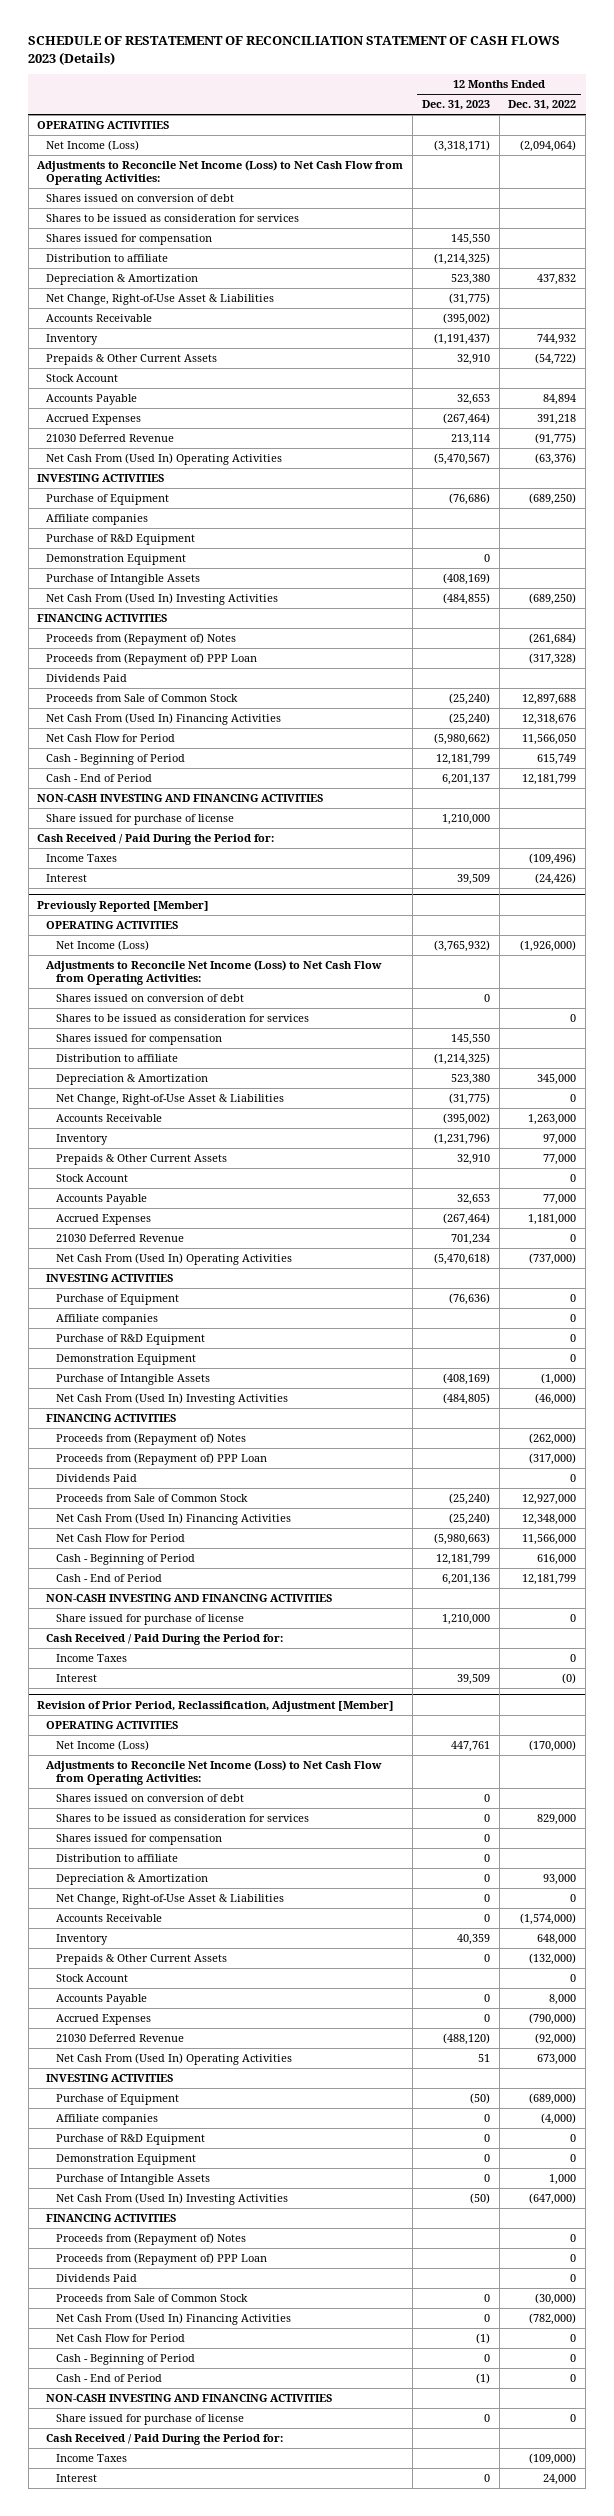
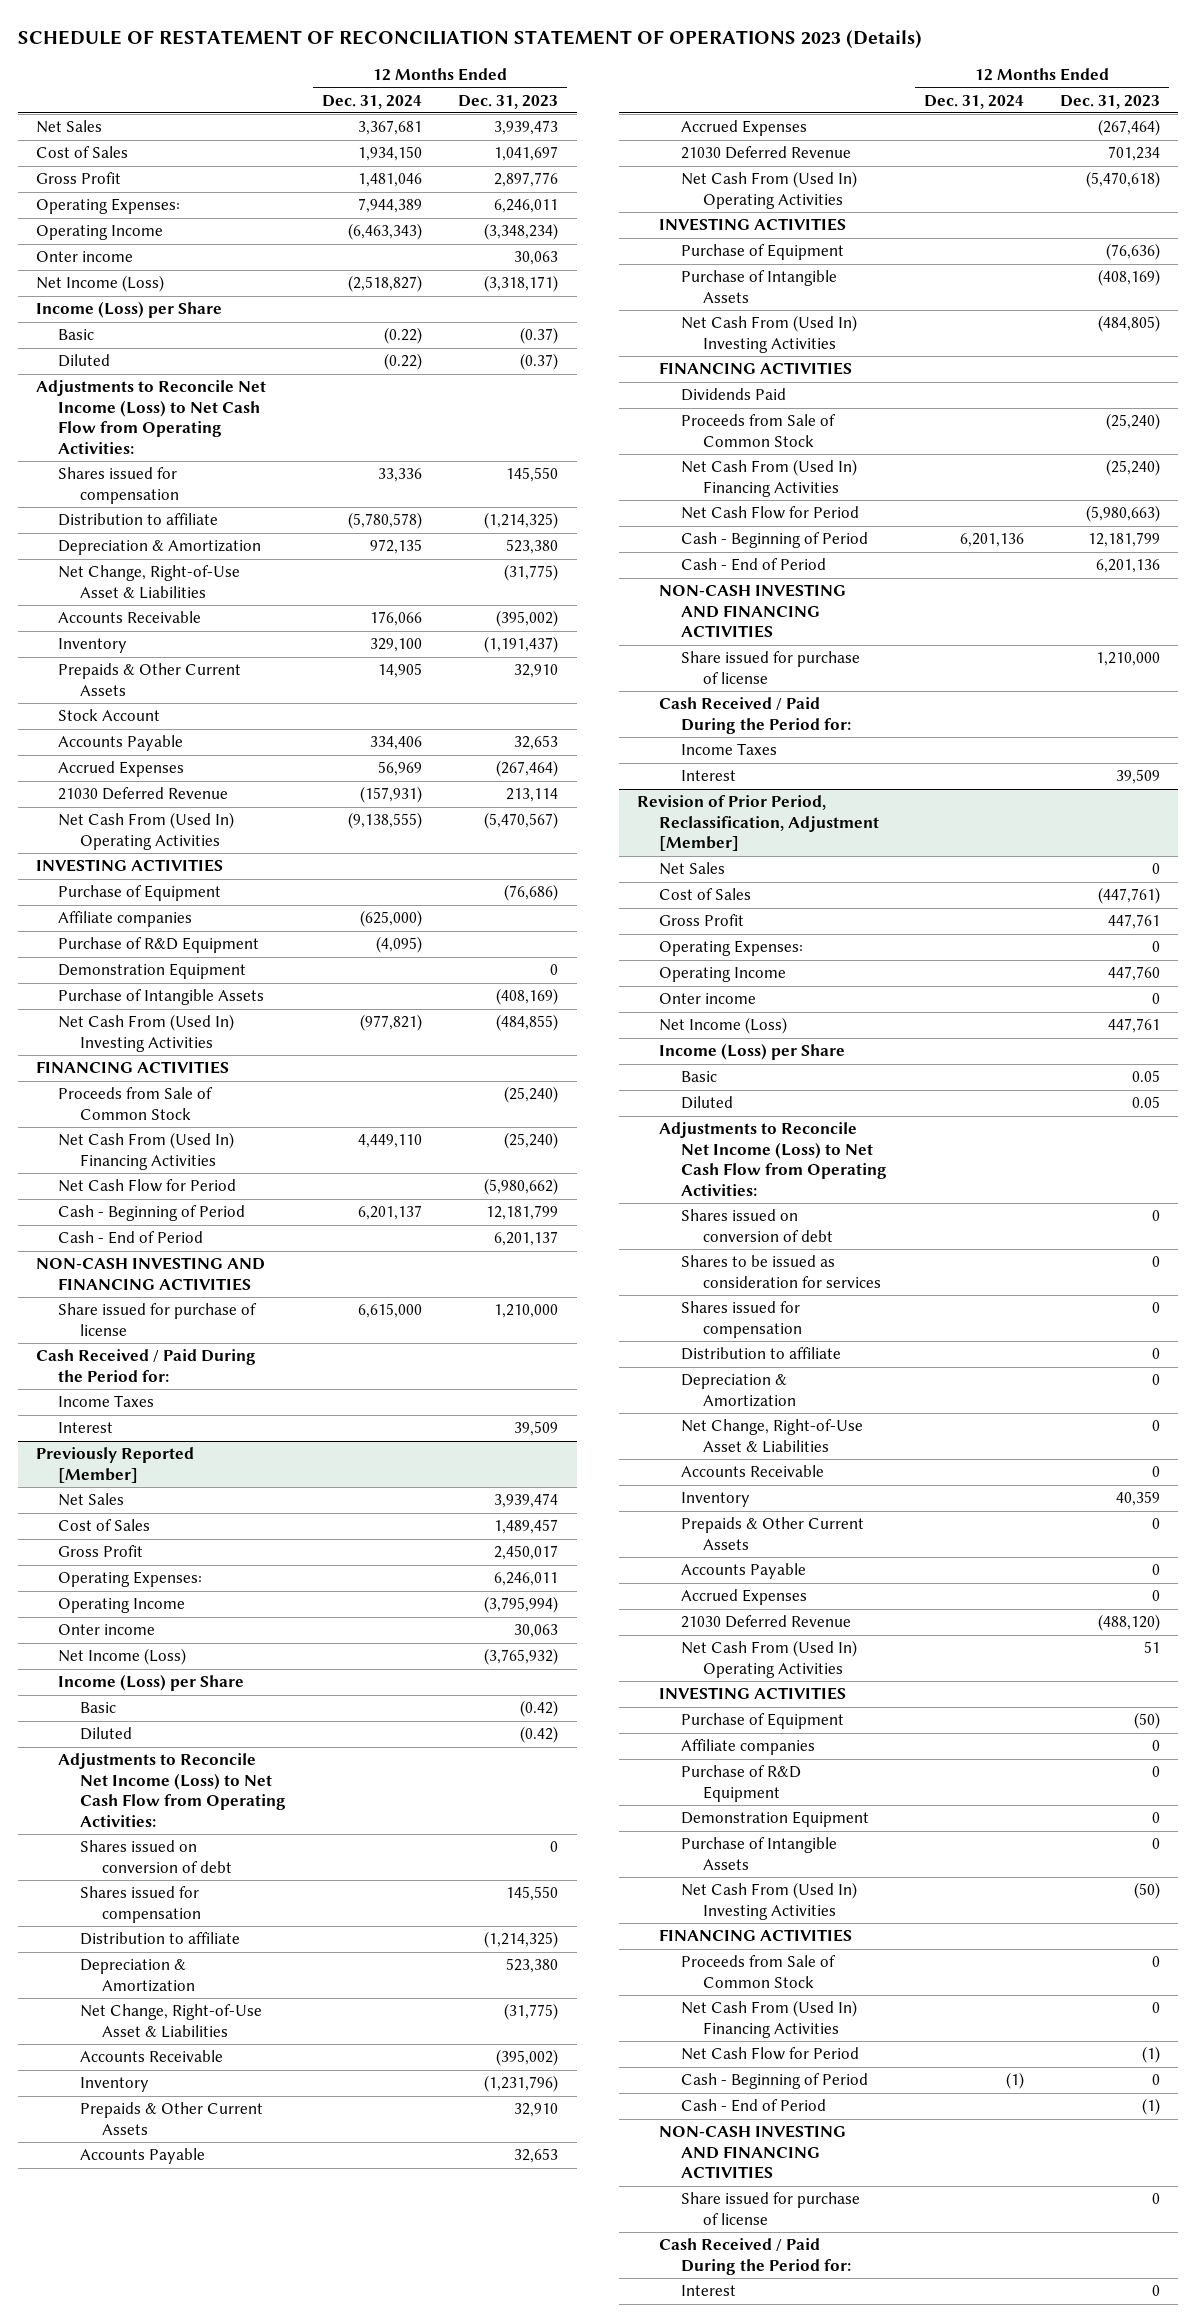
[28,36,561,65] SCHEDULE OF RESTATEMENT OF RECONCILIATION STATEMENT OF CASH FLOWS 2023 (Details) -> [17,30,922,49] SCHEDULE OF RESTATEMENT OF RECONCILIATION STATEMENT OF OPERATIONS 2023 (Details)
[508,100,577,111] Dec. 31, 2022 -> none
none -> [322,94,423,109] Dec. 31, 2024
[37,121,170,130] OPERATING ACTIVITIES -> none
none -> [35,120,102,134] Net Sales
none -> [35,146,128,159] Cost of Sales
none -> [35,172,121,185] Gross Profit
none -> [35,198,180,215] Operating Expenses:
none -> [35,225,163,241] Operating Income
none -> [35,251,133,263] Onter income
none -> [35,301,222,319] Income (Loss) per Share
none -> [57,329,94,341] Basic
none -> [57,354,110,368] Diluted
[46,194,235,203] Shares issued on conversion of debt -> none
[46,214,300,223] Shares to be issued as consideration for services -> none
[46,633,237,646] Proceeds from (Repayment of) Notes -> none
[46,653,258,666] Proceeds from (Repayment of) PPP Loan -> none
[46,674,128,683] Dividends Paid -> none
[46,921,179,930] OPERATING ACTIVITIES -> none
none -> [57,1493,124,1507] Net Sales
none -> [57,1519,150,1532] Cost of Sales
none -> [57,1545,143,1558] Gross Profit
none -> [57,1571,202,1588] Operating Expenses:
none -> [57,1598,185,1614] Operating Income
none -> [57,1624,155,1636] Onter income
none -> [57,1674,244,1692] Income (Loss) per Share
none -> [79,1702,116,1714] Basic
none -> [79,1727,132,1741] Diluted
[55,1014,309,1023] Shares to be issued as consideration for services -> none
[55,1174,128,1183] Stock Account -> none
[55,1314,158,1326] Affiliate companies -> none
[55,1334,205,1346] Purchase of R&D Equipment -> none
[55,1354,196,1366] Demonstration Equipment -> none
[55,1433,246,1446] Proceeds from (Repayment of) Notes -> none
[55,1453,267,1466] Proceeds from (Repayment of) PPP Loan -> none
[46,1721,179,1730] OPERATING ACTIVITIES -> none
none -> [659,862,726,876] Net Sales
none -> [659,888,752,901] Cost of Sales
none -> [659,914,745,927] Gross Profit
none -> [659,940,804,957] Operating Expenses:
none -> [659,967,787,983] Operating Income
none -> [659,993,757,1005] Onter income
none -> [659,1043,846,1061] Income (Loss) per Share
none -> [681,1071,718,1083] Basic
none -> [681,1096,734,1110] Diluted
[55,1974,128,1983] Stock Account -> none
[55,2233,246,2246] Proceeds from (Repayment of) Notes -> none
[55,2253,267,2266] Proceeds from (Repayment of) PPP Loan -> none
[55,2274,137,2283] Dividends Paid -> none
[55,2454,127,2463] Income Taxes -> none

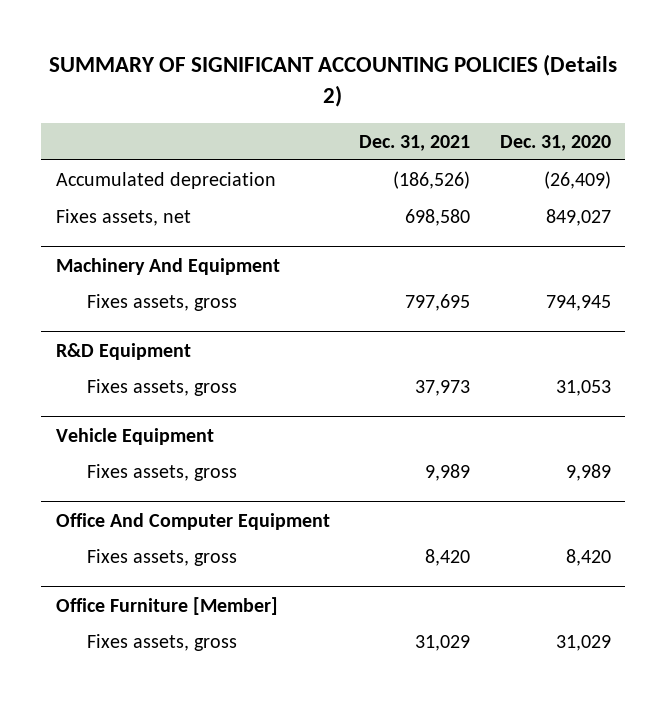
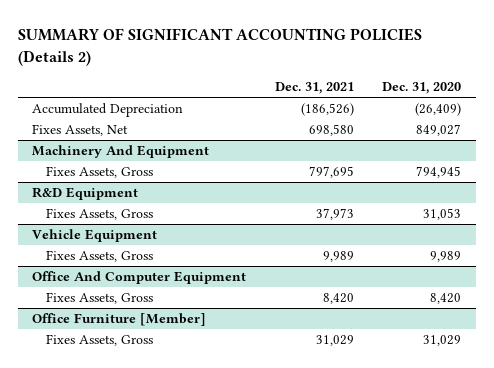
[55,171,276,189] Accumulated depreciation -> [32,103,184,118] Accumulated Depreciation
[55,208,191,226] Fixes assets, net -> [32,124,129,137] Fixes Assets, Net
[86,293,237,311] Fixes assets, gross -> [46,166,154,179] Fixes Assets, Gross
[86,378,237,396] Fixes assets, gross -> [46,208,154,221] Fixes Assets, Gross
[86,463,237,481] Fixes assets, gross -> [46,250,154,263] Fixes Assets, Gross
[86,548,237,566] Fixes assets, gross -> [46,292,154,305] Fixes Assets, Gross
[86,633,237,651] Fixes assets, gross -> [46,334,154,347] Fixes Assets, Gross

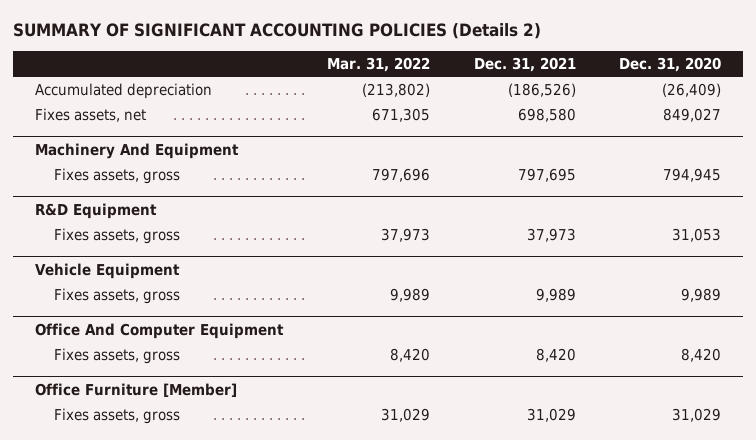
none -> [326,56,430,72] Mar. 31, 2022
[32,103,184,118] Accumulated Depreciation -> [34,83,212,100] Accumulated depreciation
[32,124,129,137] Fixes Assets, Net -> [34,108,146,123] Fixes assets, net
[46,166,154,179] Fixes Assets, Gross -> [53,168,180,185] Fixes assets, gross
[46,208,154,221] Fixes Assets, Gross -> [53,228,180,245] Fixes assets, gross
[46,250,154,263] Fixes Assets, Gross -> [53,288,180,305] Fixes assets, gross
[46,292,154,305] Fixes Assets, Gross -> [53,348,180,365] Fixes assets, gross
[46,334,154,347] Fixes Assets, Gross -> [53,408,180,425] Fixes assets, gross

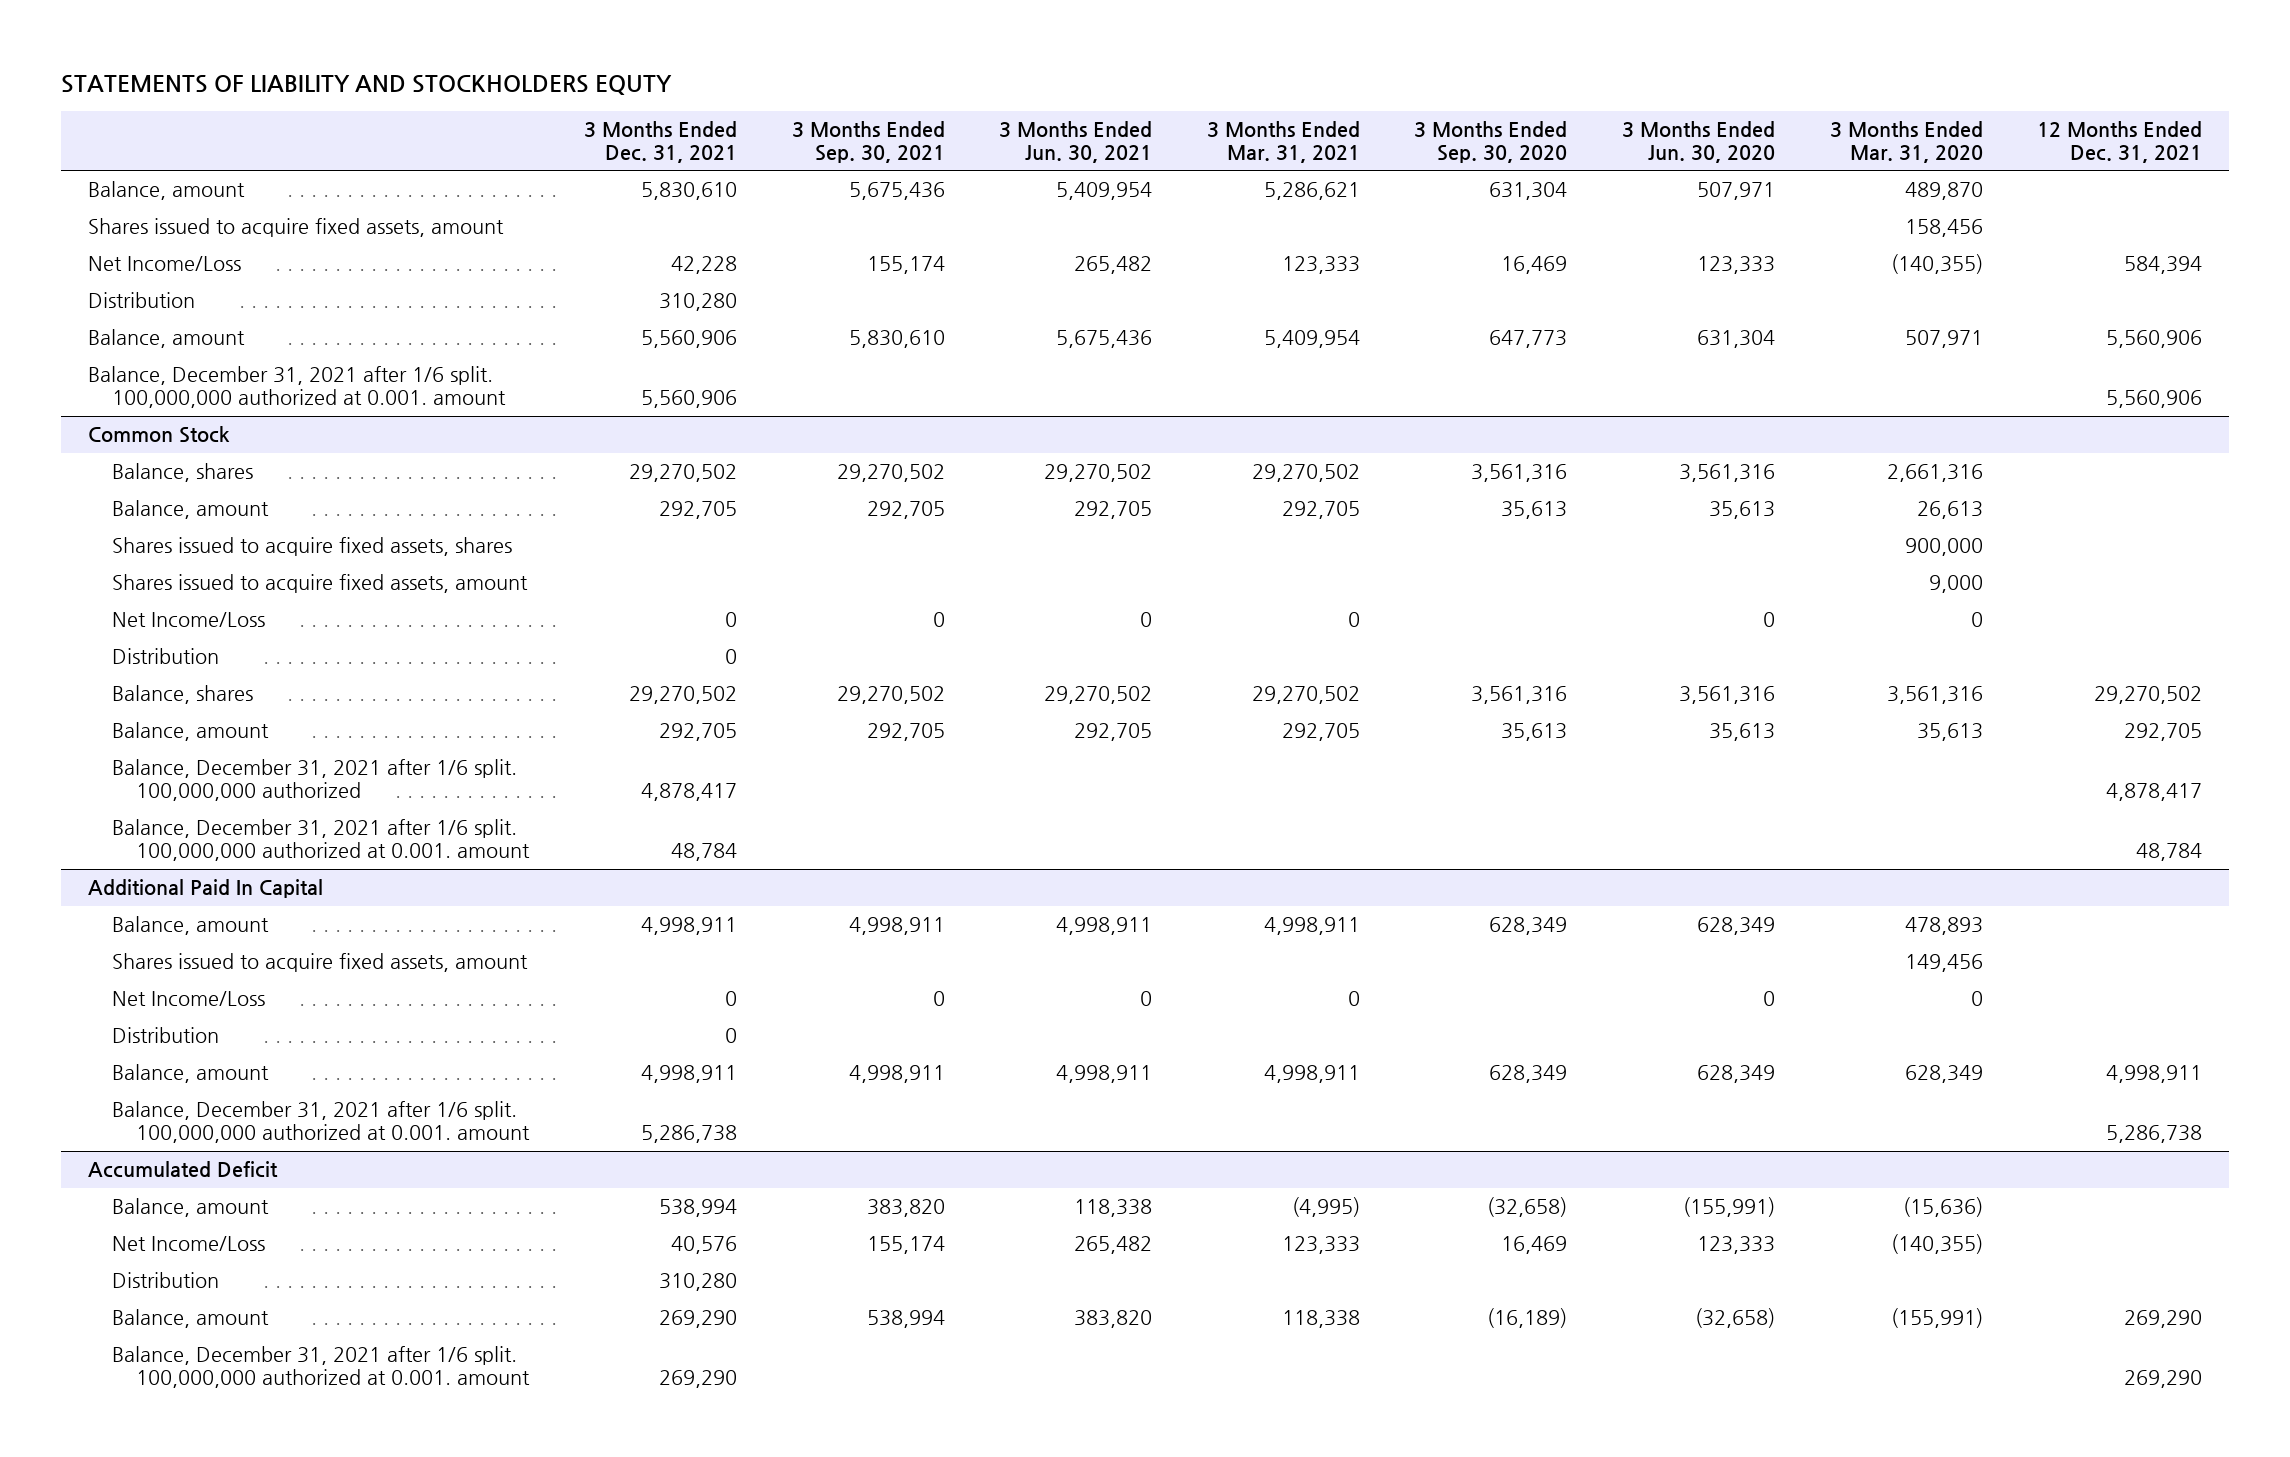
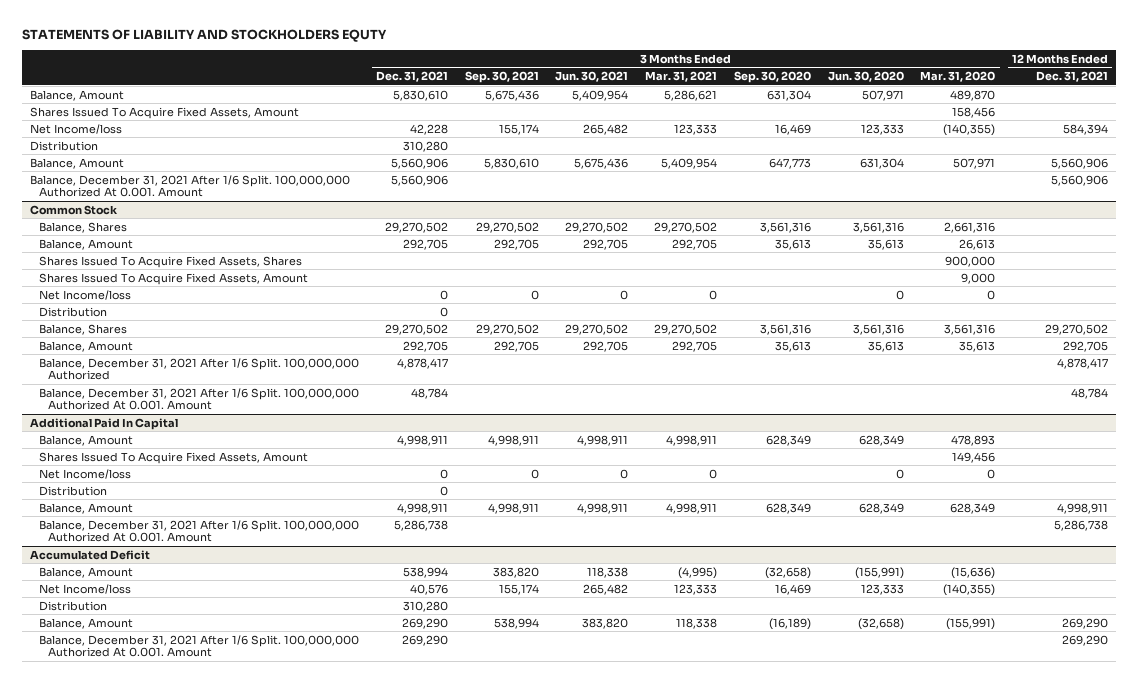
[87,181,245,201] Balance, amount -> [30,89,125,101] Balance, Amount
[87,218,504,238] Shares issued to acquire fixed assets, amount -> [30,106,300,119] Shares Issued To Acquire Fixed Assets, Amount
[87,256,241,272] Net Income/Loss -> [30,123,123,134] Net Income/loss
[87,329,245,349] Balance, amount -> [30,157,125,169] Balance, Amount
[87,366,507,409] Balance, December 31, 2021 after 1/6 split. 100,000,000 authorized at 0.001. amount -> [30,174,351,198] Balance, December 31, 2021 After 1/6 Split. 100,000,000 Authorized At 0.001. Amount
[112,463,254,483] Balance, shares -> [39,221,128,233] Balance, Shares
[112,500,270,520] Balance, amount -> [39,238,134,250] Balance, Amount
[112,537,513,557] Shares issued to acquire fixed assets, shares -> [39,255,303,268] Shares Issued To Acquire Fixed Assets, Shares
[112,574,529,594] Shares issued to acquire fixed assets, amount -> [39,272,309,285] Shares Issued To Acquire Fixed Assets, Amount
[112,612,266,628] Net Income/Loss -> [39,289,132,300] Net Income/loss
[112,685,254,705] Balance, shares -> [39,323,128,335] Balance, Shares
[112,722,270,742] Balance, amount -> [39,340,134,352] Balance, Amount
[112,759,518,802] Balance, December 31, 2021 after 1/6 split. 100,000,000 authorized -> [39,357,360,381] Balance, December 31, 2021 After 1/6 Split. 100,000,000 Authorized
[112,819,531,862] Balance, December 31, 2021 after 1/6 split. 100,000,000 authorized at 0.001. amount -> [39,387,360,411] Balance, December 31, 2021 After 1/6 Split. 100,000,000 Authorized At 0.001. Amount
[112,916,270,936] Balance, amount -> [39,434,134,446] Balance, Amount
[112,953,529,973] Shares issued to acquire fixed assets, amount -> [39,451,309,464] Shares Issued To Acquire Fixed Assets, Amount
[112,991,266,1007] Net Income/Loss -> [39,468,132,479] Net Income/loss
[112,1064,270,1084] Balance, amount -> [39,502,134,514] Balance, Amount
[112,1101,531,1144] Balance, December 31, 2021 after 1/6 split. 100,000,000 authorized at 0.001. amount -> [39,519,360,543] Balance, December 31, 2021 After 1/6 Split. 100,000,000 Authorized At 0.001. Amount
[112,1198,270,1218] Balance, amount -> [39,566,134,578] Balance, Amount
[112,1236,266,1252] Net Income/Loss -> [39,583,132,594] Net Income/loss
[112,1309,270,1329] Balance, amount -> [39,617,134,629] Balance, Amount
[112,1346,531,1389] Balance, December 31, 2021 after 1/6 split. 100,000,000 authorized at 0.001. amount -> [39,634,360,658] Balance, December 31, 2021 After 1/6 Split. 100,000,000 Authorized At 0.001. Amount

